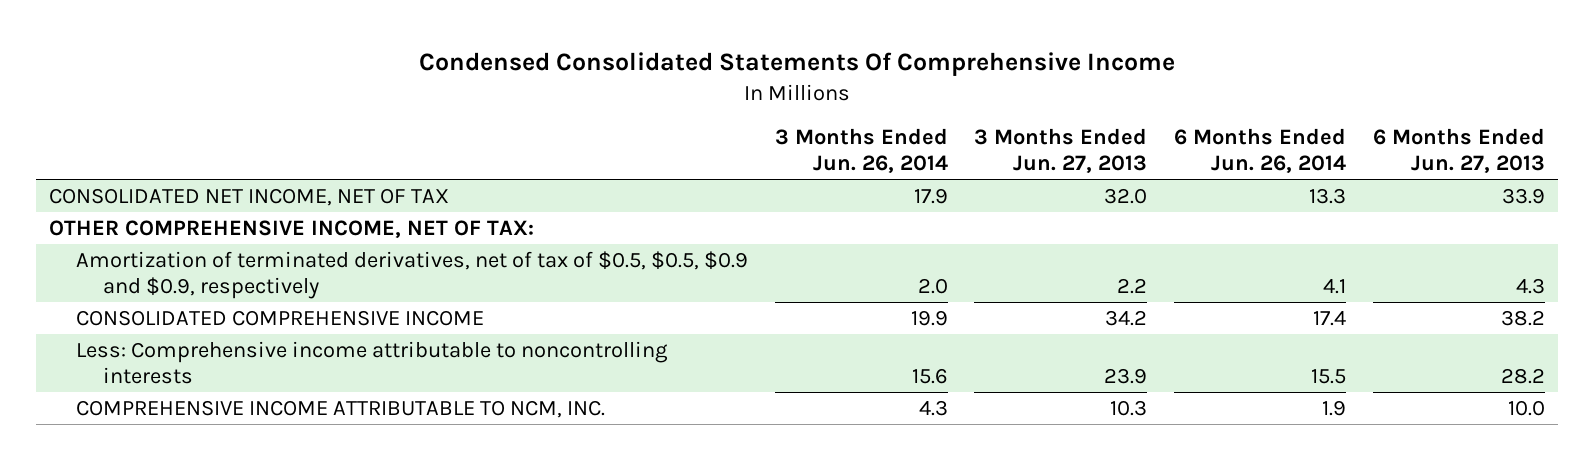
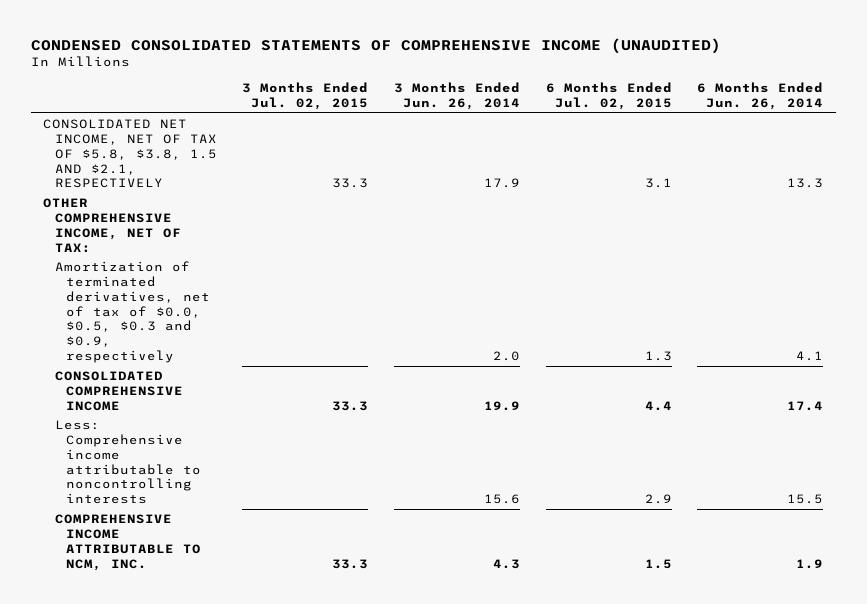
[419,51,1176,76] Condensed Consolidated Statements Of Comprehensive Income -> [30,37,721,54] CONDENSED CONSOLIDATED STATEMENTS OF COMPREHENSIVE INCOME (UNAUDITED)
[974,128,1148,174] 3 Months Ended Jun. 27, 2013 -> none
[1372,128,1545,174] 6 Months Ended Jun. 27, 2013 -> none
none -> [242,82,369,111] 3 Months Ended Jul. 02, 2015
none -> [545,82,672,111] 6 Months Ended Jul. 02, 2015
[49,187,450,206] CONSOLIDATED NET INCOME, NET OF TAX -> [43,119,217,189] CONSOLIDATED NET INCOME, NET OF TAX OF $5.8, $3.8, 1.5 AND $2.1, RESPECTIVELY
[76,250,749,299] Amortization of terminated derivatives, net of tax of $0.5, $0.5, $0.9 and $0.9, respectively -> [54,261,211,363] Amortization of terminated derivatives, net of tax of $0.0, $0.5, $0.3 and $0.9, respectively

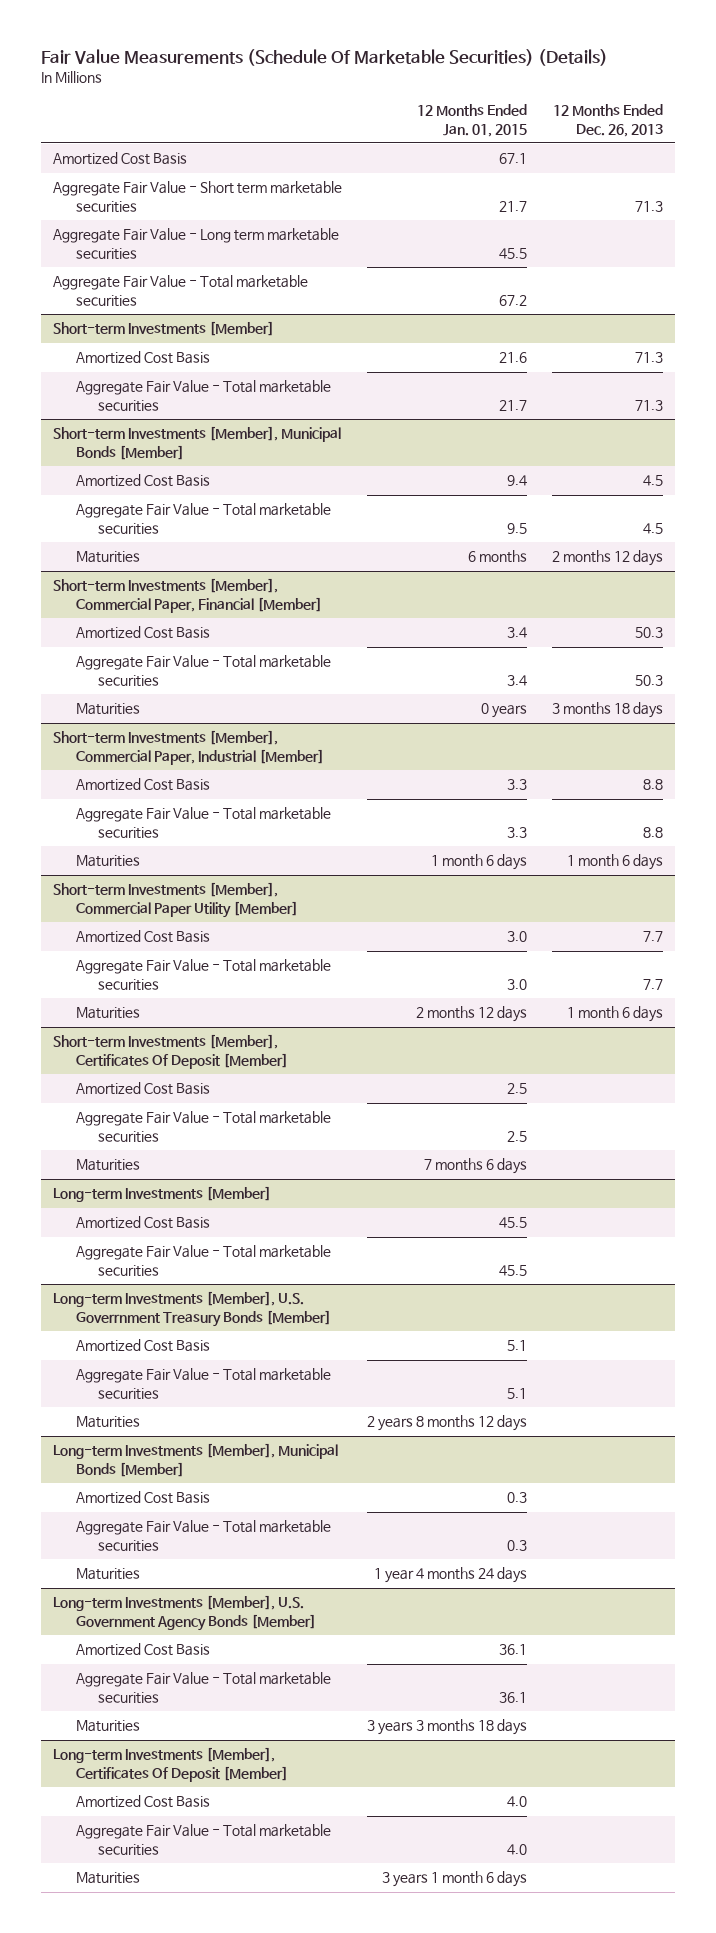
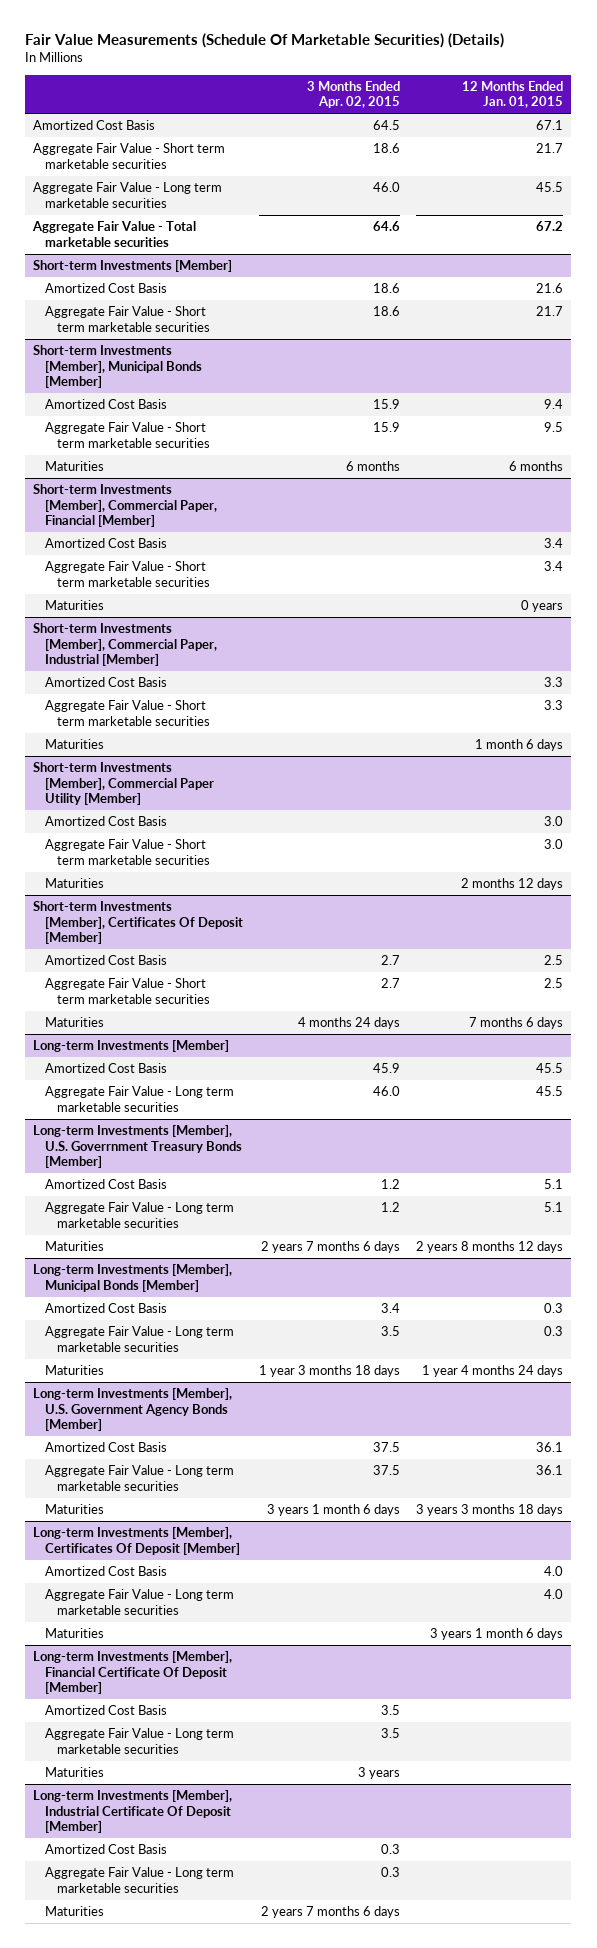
[552,104,663,137] 12 Months Ended Dec. 26, 2013 -> none
none -> [307,80,401,109] 3 Months Ended Apr. 02, 2015
[75,380,331,412] Aggregate Fair Value - Total marketable securities -> [44,306,210,332] Aggregate Fair Value - Short term marketable securities
[75,503,331,535] Aggregate Fair Value - Total marketable securities -> [44,422,210,448] Aggregate Fair Value - Short term marketable securities
[75,655,331,687] Aggregate Fair Value - Total marketable securities -> [44,561,210,587] Aggregate Fair Value - Short term marketable securities
[75,807,331,839] Aggregate Fair Value - Total marketable securities -> [44,700,210,726] Aggregate Fair Value - Short term marketable securities
[75,959,331,991] Aggregate Fair Value - Total marketable securities -> [44,839,210,865] Aggregate Fair Value - Short term marketable securities
[75,1111,331,1143] Aggregate Fair Value - Total marketable securities -> [44,978,210,1004] Aggregate Fair Value - Short term marketable securities
[75,1245,331,1277] Aggregate Fair Value - Total marketable securities -> [44,1086,234,1112] Aggregate Fair Value - Long term marketable securities
[75,1368,331,1400] Aggregate Fair Value - Total marketable securities -> [44,1202,234,1228] Aggregate Fair Value - Long term marketable securities
[75,1520,331,1552] Aggregate Fair Value - Total marketable securities -> [44,1326,234,1352] Aggregate Fair Value - Long term marketable securities
[75,1672,331,1704] Aggregate Fair Value - Total marketable securities -> [44,1465,234,1491] Aggregate Fair Value - Long term marketable securities
[75,1824,331,1856] Aggregate Fair Value - Total marketable securities -> [44,1589,234,1615] Aggregate Fair Value - Long term marketable securities
none -> [33,1651,233,1695] Long-term Investments [Member], Financial Certificate Of Deposit [Member]
none -> [44,1705,167,1716] Amortized Cost Basis
none -> [44,1728,234,1754] Aggregate Fair Value - Long term marketable securities
none -> [44,1767,104,1778] Maturities
none -> [33,1790,233,1834] Long-term Investments [Member], Industrial Certificate Of Deposit [Member]
none -> [44,1844,167,1855] Amortized Cost Basis
none -> [44,1867,234,1893] Aggregate Fair Value - Long term marketable securities
none -> [44,1906,104,1917] Maturities

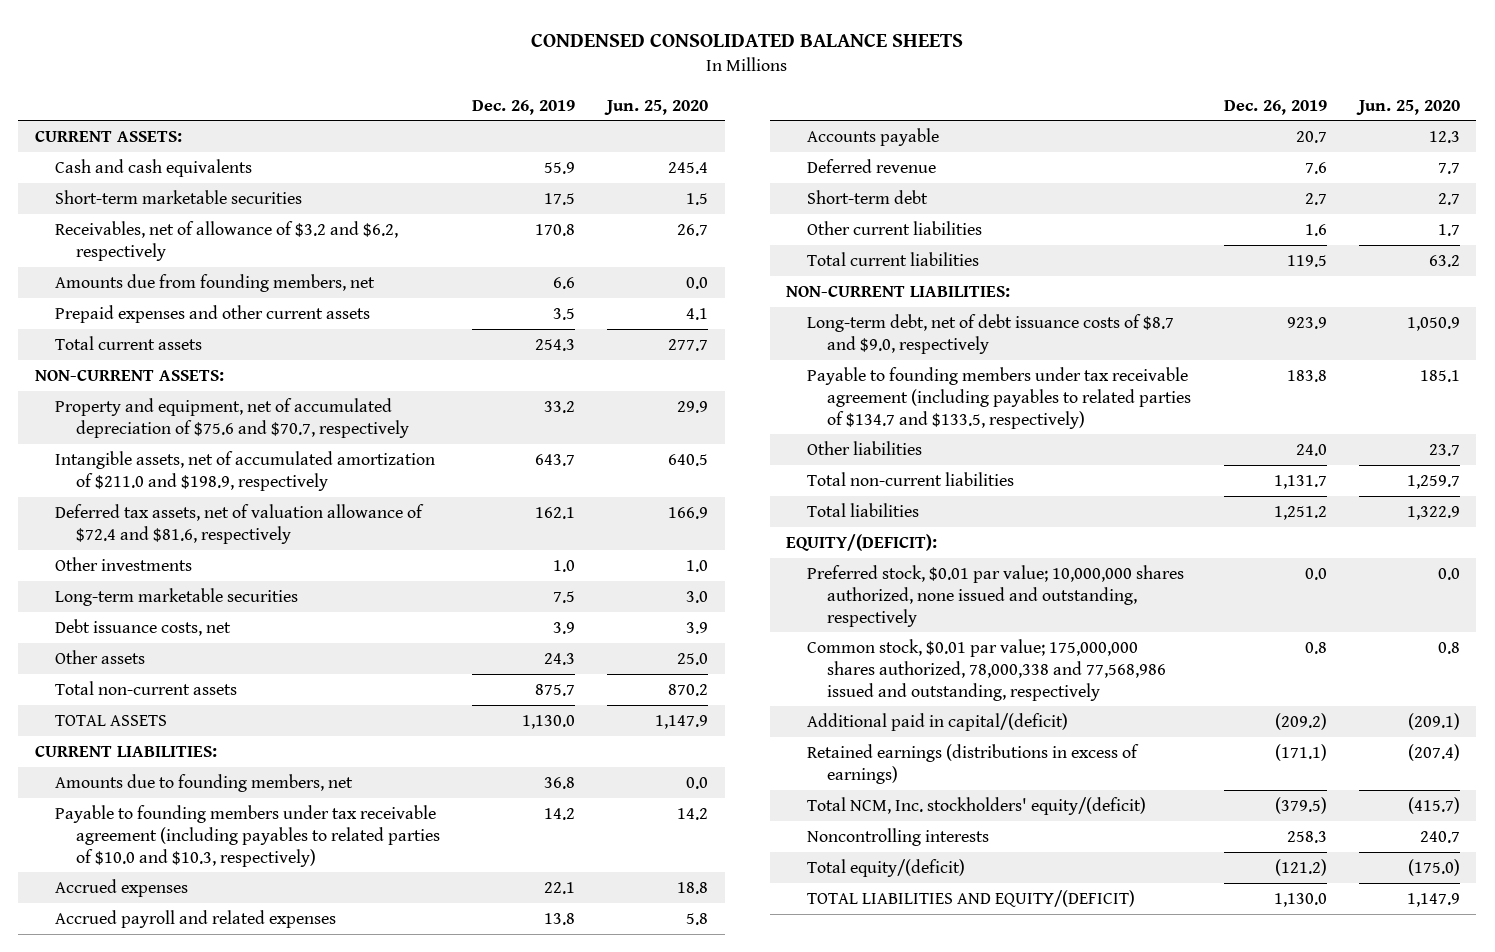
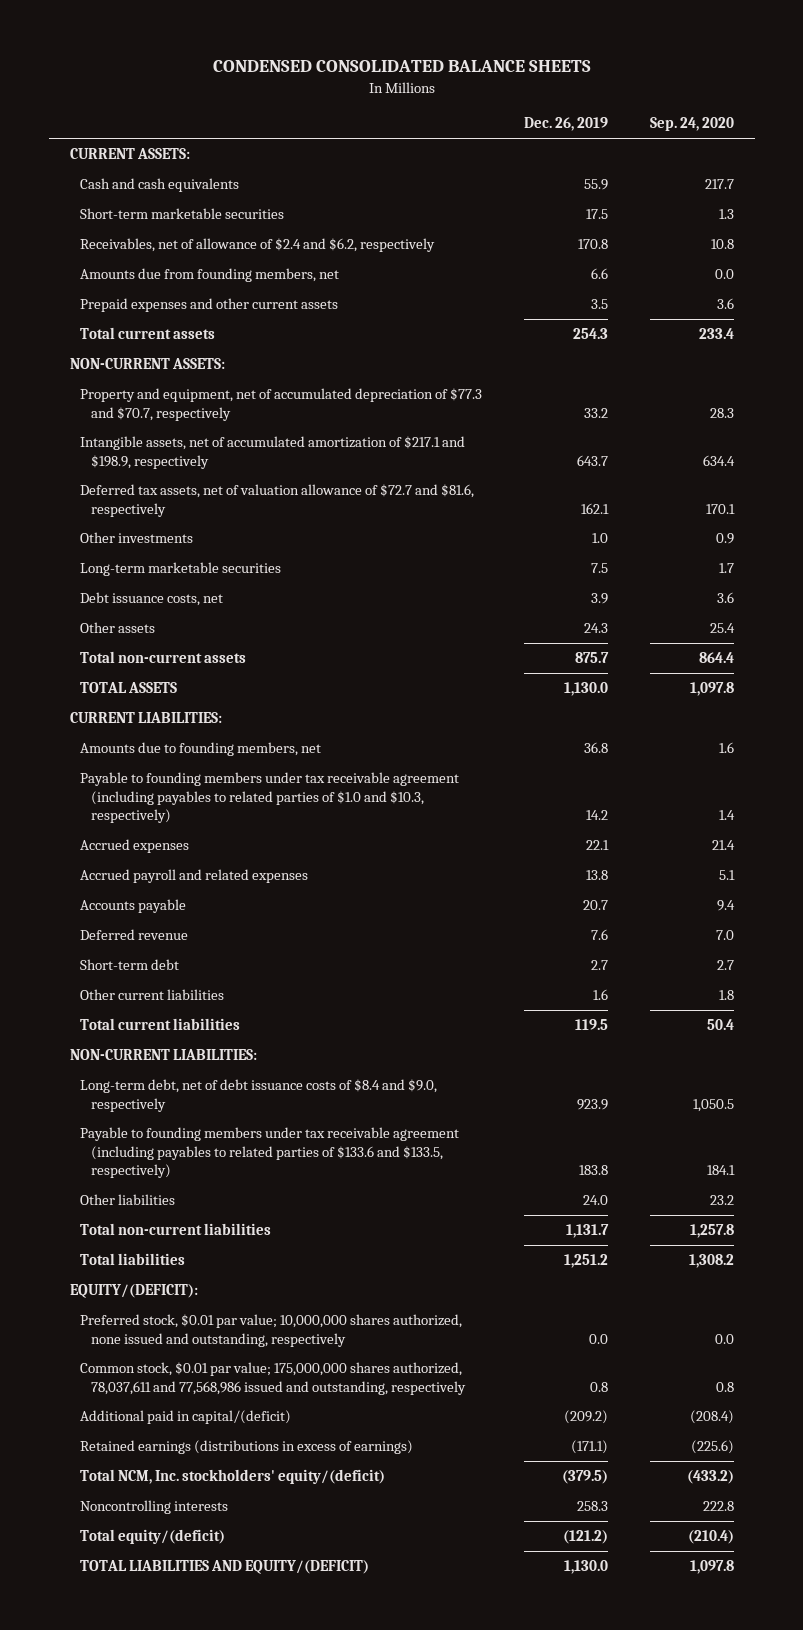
[604,99,709,115] Jun. 25, 2020 -> none
none -> [649,117,734,132] Sep. 24, 2020
[55,221,399,261] Receivables, net of allowance of $3.2 and $6.2, respectively -> [80,238,436,253] Receivables, net of allowance of $2.4 and $6.2, respectively
[55,398,409,438] Property and equipment, net of accumulated depreciation of $75.6 and $70.7, respectively -> [80,388,483,421] Property and equipment, net of accumulated depreciation of $77.3 and $70.7, respectively
[55,451,436,491] Intangible assets, net of accumulated amortization of $211.0 and $198.9, respectively -> [80,436,466,469] Intangible assets, net of accumulated amortization of $217.1 and $198.9, respectively
[55,504,425,544] Deferred tax assets, net of valuation allowance of $72.4 and $81.6, respectively -> [80,484,475,517] Deferred tax assets, net of valuation allowance of $72.7 and $81.6, respectively
[55,805,440,867] Payable to founding members under tax receivable agreement (including payables to related parties of $10.0 and $10.3, respectively) -> [80,772,460,824] Payable to founding members under tax receivable agreement (including payables to related parties of $1.0 and $10.3, respectively)
[806,314,1174,354] Long-term debt, net of debt issuance costs of $8.7 and $9.0, respectively -> [80,1079,438,1112] Long-term debt, net of debt issuance costs of $8.4 and $9.0, respectively
[806,367,1192,429] Payable to founding members under tax receivable agreement (including payables to related parties of $134.7 and $133.5, respectively) -> [80,1127,460,1179] Payable to founding members under tax receivable agreement (including payables to related parties of $133.6 and $133.5, respectively)
[806,639,1167,701] Common stock, $0.01 par value; 175,000,000 shares authorized, 78,000,338 and 77,568,986 issued and outstanding, respectively -> [80,1362,467,1395] Common stock, $0.01 par value; 175,000,000 shares authorized, 78,037,611 and 77,568,986 issued and outstanding, respectively

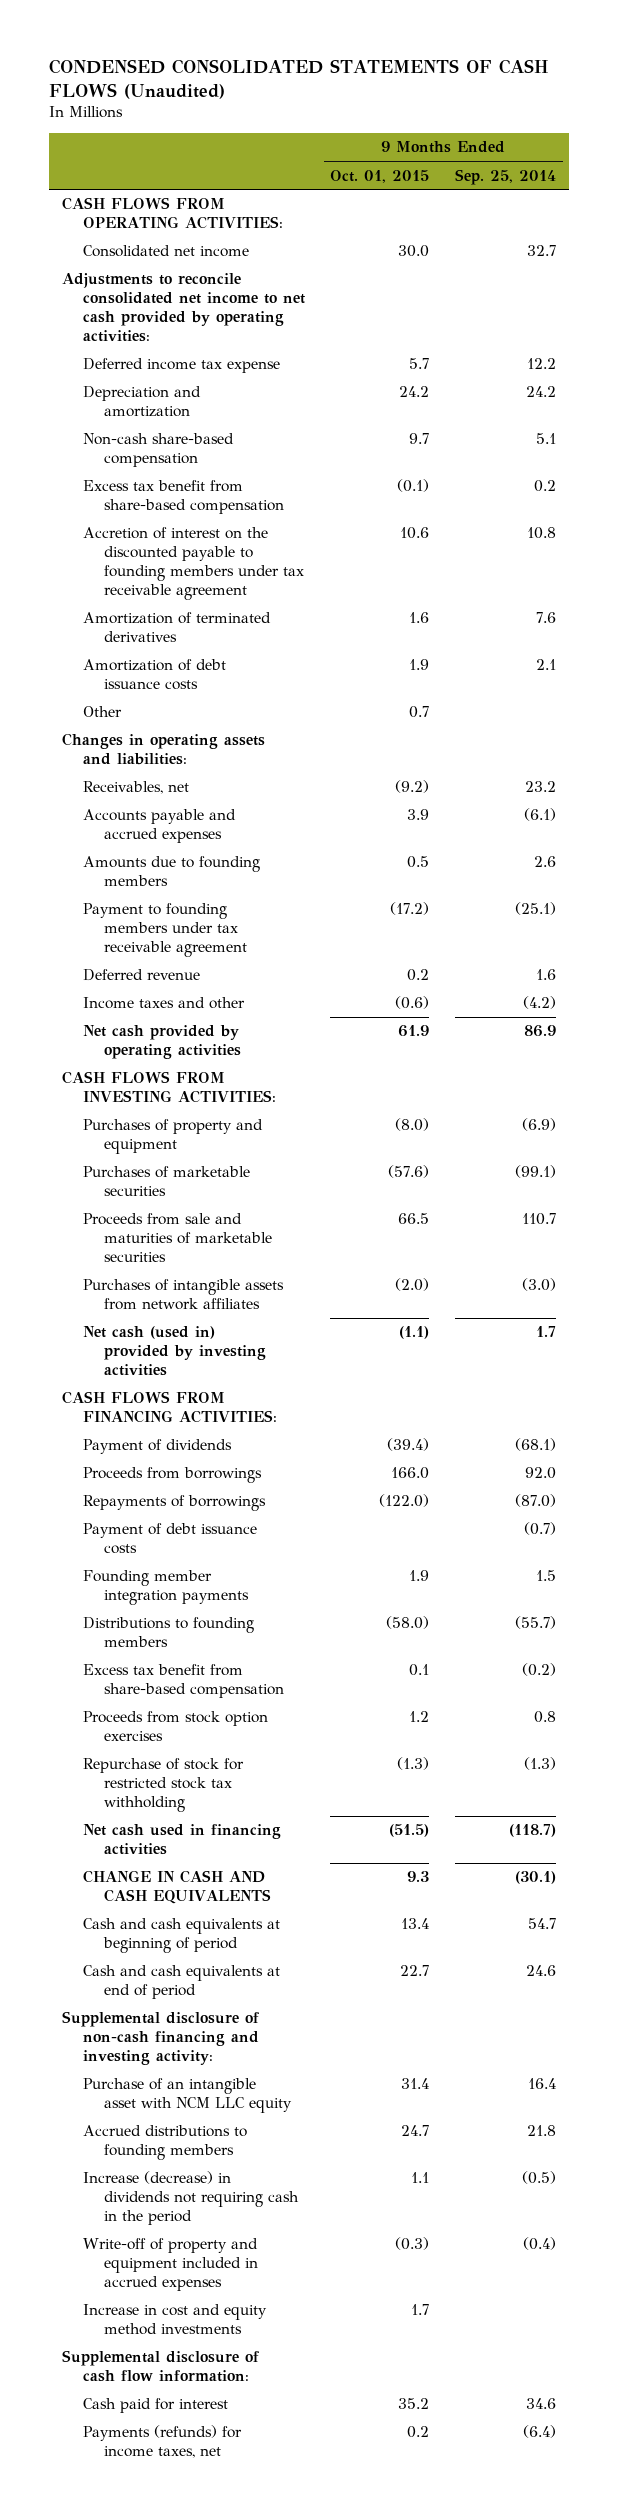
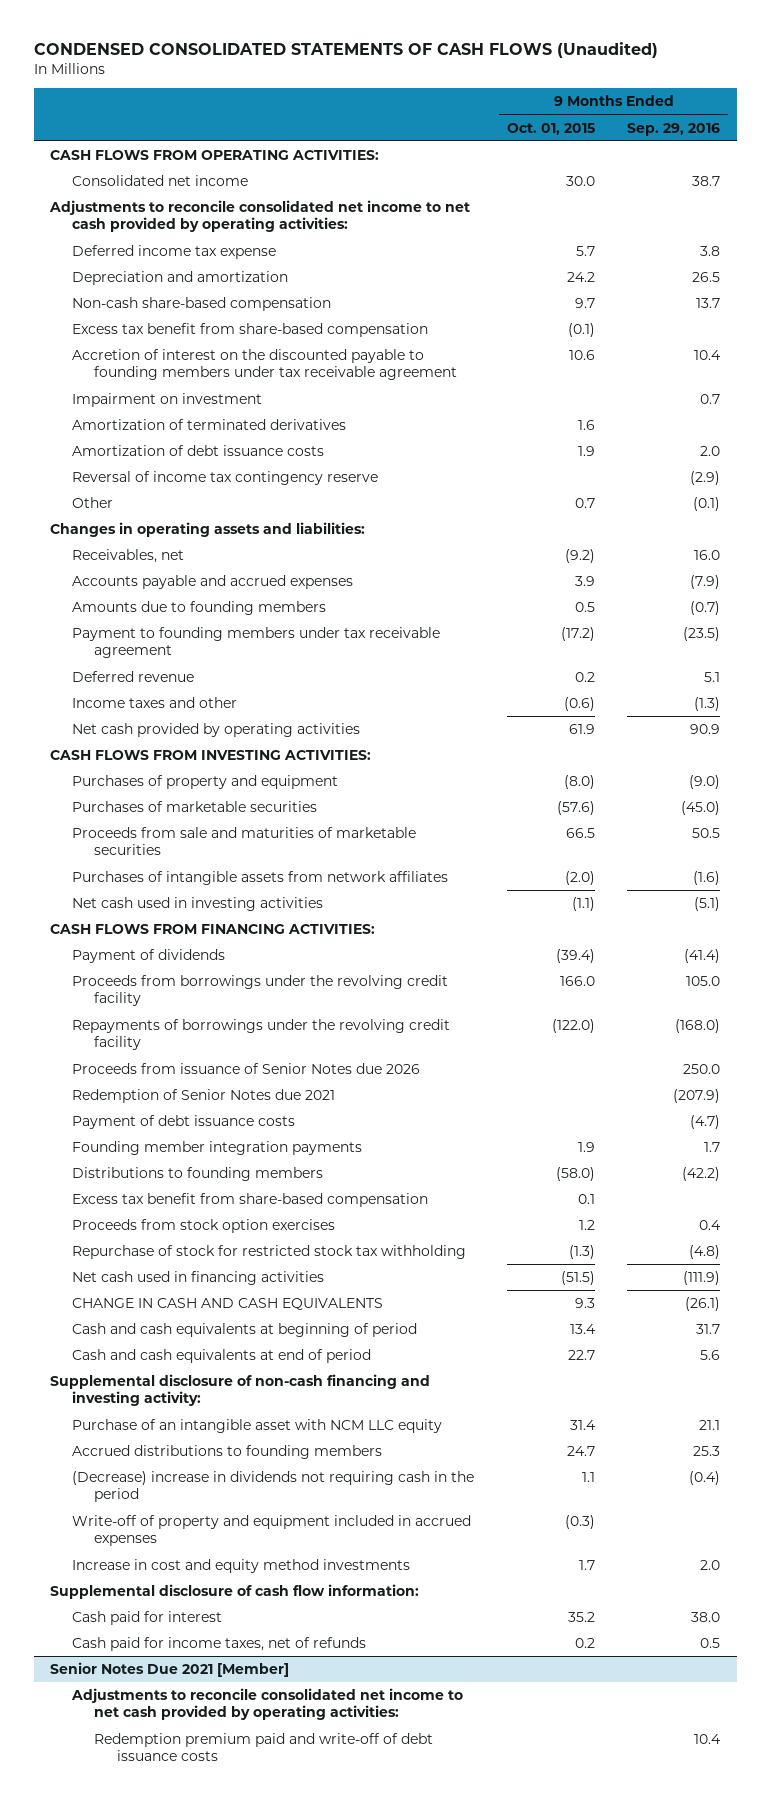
[455,168,557,185] Sep. 25, 2014 -> none
none -> [627,122,721,136] Sep. 29, 2016
none -> [72,393,263,408] Impairment on investment
none -> [72,471,379,486] Reversal of income tax contingency reserve
[82,1326,266,1377] Net cash (used in) provided by investing activities -> [72,897,324,912] Net cash used in investing activities
[82,1467,262,1484] Proceeds from borrowings -> [72,975,449,1007] Proceeds from borrowings under the revolving credit facility
[82,1495,266,1512] Repayments of borrowings -> [72,1019,451,1051] Repayments of borrowings under the revolving credit facility
none -> [72,1063,421,1075] Proceeds from issuance of Senior Notes due 2026
none -> [72,1089,336,1104] Redemption of Senior Notes due 2021
[82,2171,299,2226] Increase (decrease) in dividends not requiring cash in the period -> [72,1471,475,1503] (Decrease) increase in dividends not requiring cash in the period
[82,2425,242,2459] Payments (refunds) for income taxes, net -> [72,1637,367,1652] Cash paid for income taxes, net of refunds
none -> [49,1662,289,1678] Senior Notes Due 2021 [Member]
none -> [71,1688,464,1721] Adjustments to reconcile consolidated net income to net cash provided by operating activities:
none -> [94,1733,434,1762] Redemption premium paid and write-off of debt issuance costs

